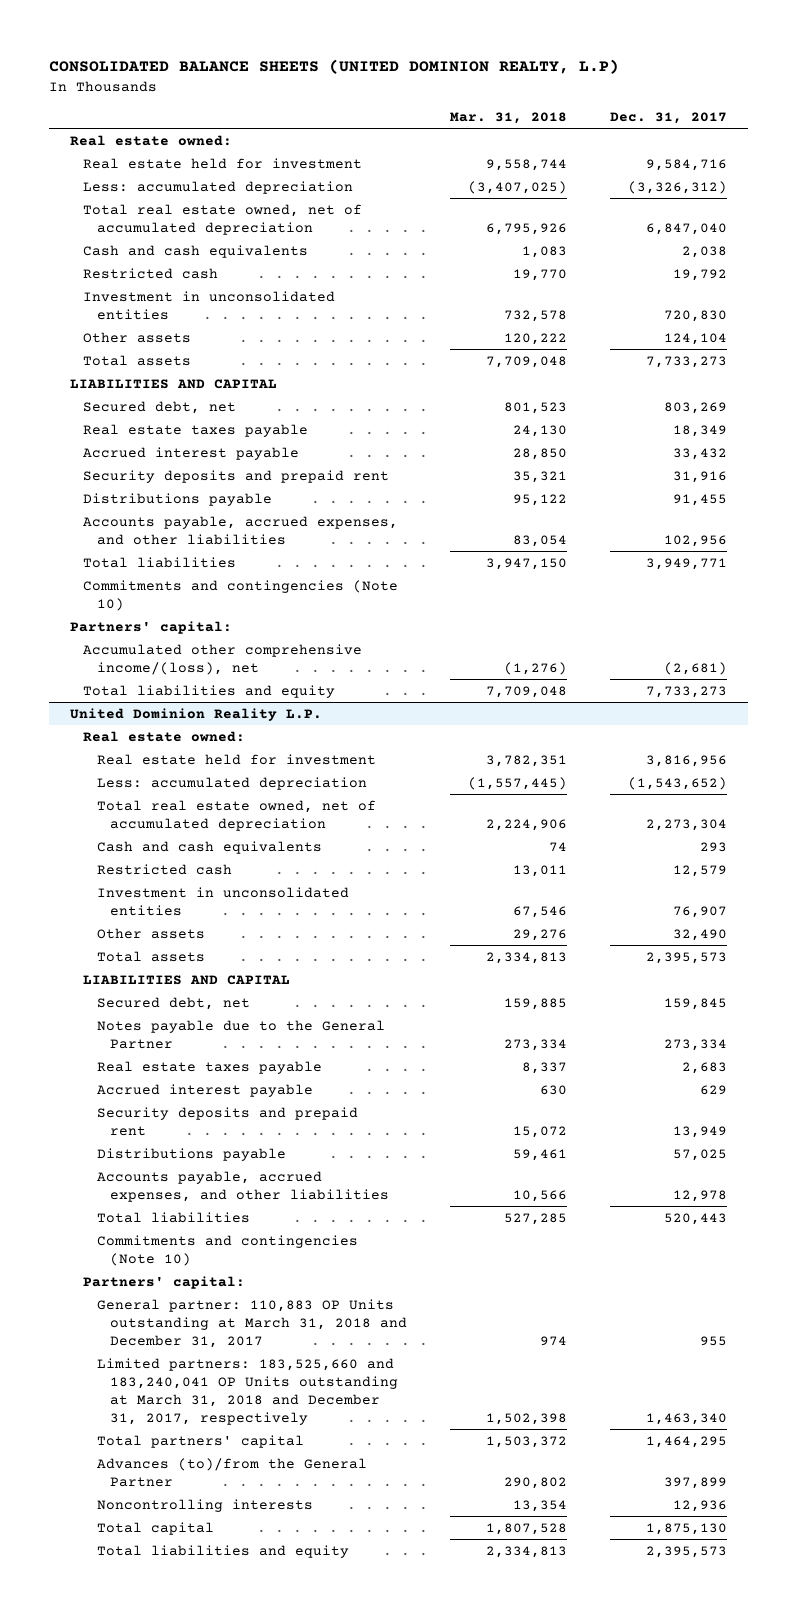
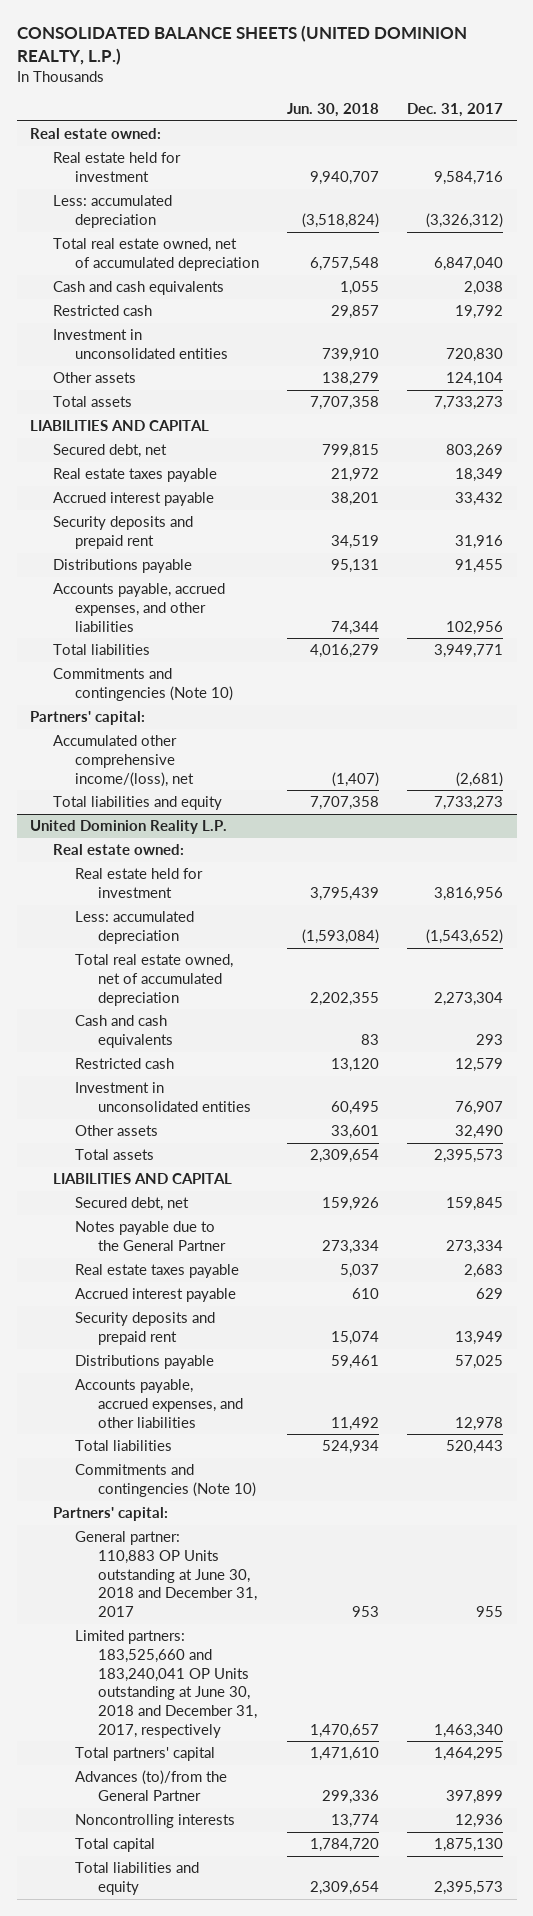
[48,59,619,75] CONSOLIDATED BALANCE SHEETS (UNITED DOMINION REALTY, L.P) -> [16,25,467,66] CONSOLIDATED BALANCE SHEETS (UNITED DOMINION REALTY, L.P.)
[449,111,567,124] Mar. 31, 2018 -> none
none -> [287,103,380,118] Jun. 30, 2018
[96,1298,407,1348] General partner: 110,883 OP Units outstanding at March 31, 2018 and December 31, 2017 -> [75,1531,257,1618] General partner: 110,883 OP Units outstanding at June 30, 2018 and December 31, 2017
[96,1357,398,1425] Limited partners: 183,525,660 and 183,240,041 OP Units outstanding at March 31, 2018 and December 31, 2017, respectively -> [75,1630,257,1738] Limited partners: 183,525,660 and 183,240,041 OP Units outstanding at June 30, 2018 and December 31, 2017, respectively

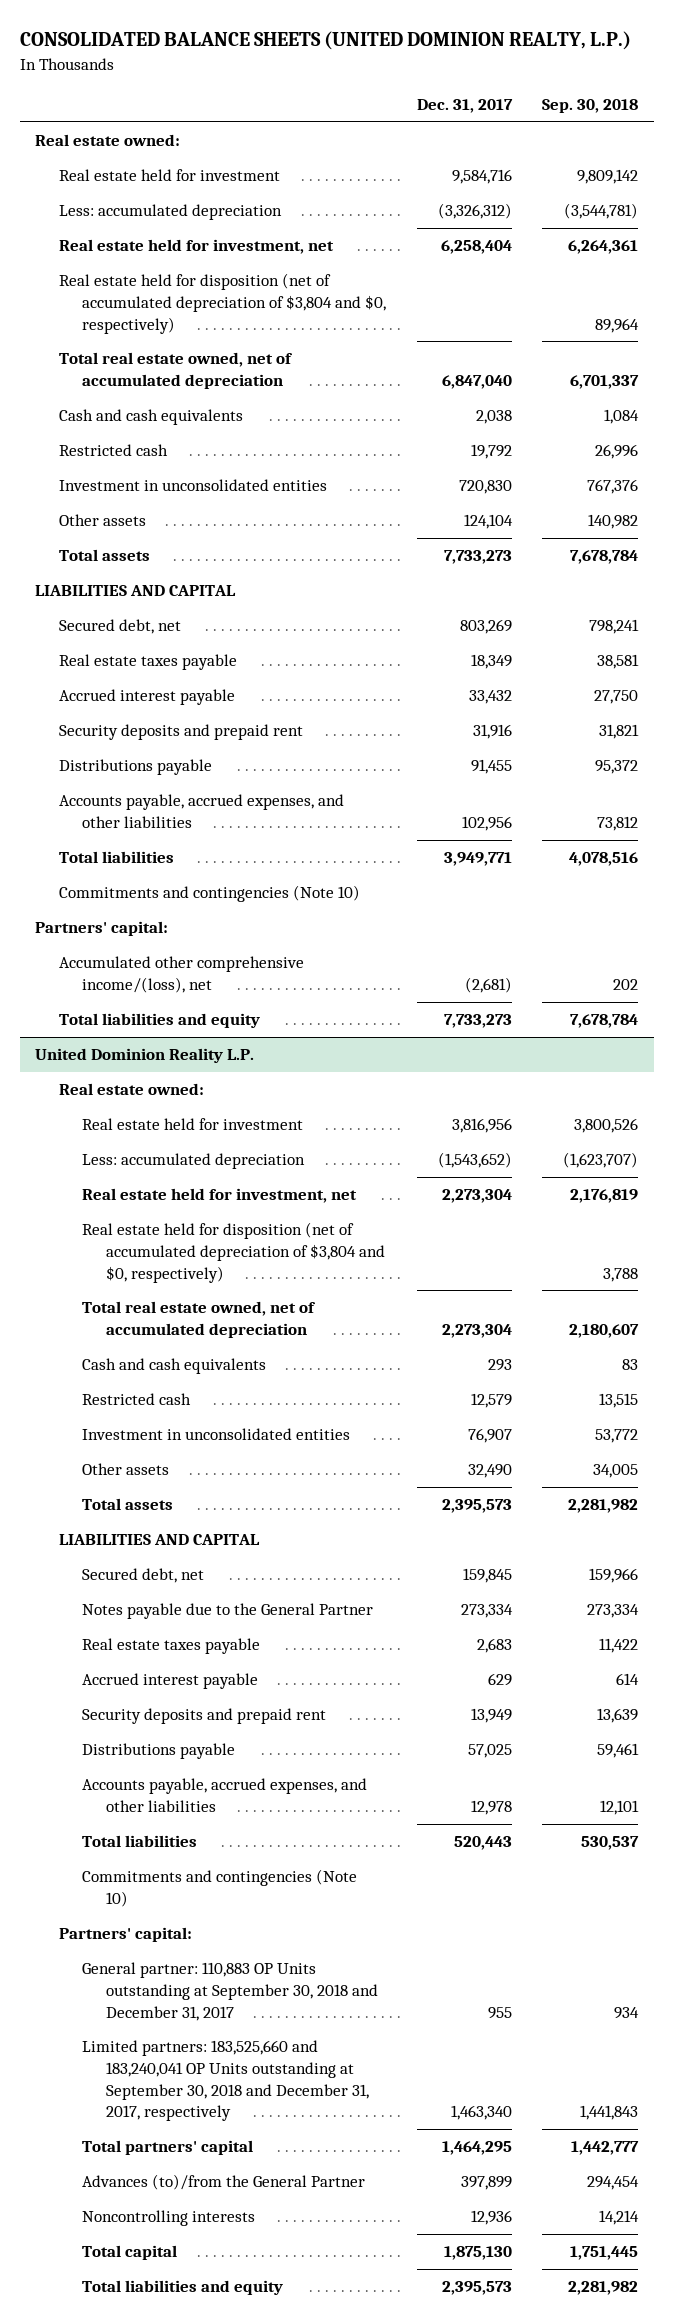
[287,103,380,118] Jun. 30, 2018 -> none
none -> [542,99,639,114] Sep. 30, 2018
none -> [58,239,334,255] Real estate held for investment, net
none -> [58,273,387,334] Real estate held for disposition (net of accumulated depreciation of $3,804 and $0, respectively)
none -> [82,1188,358,1204] Real estate held for investment, net
none -> [82,1222,385,1283] Real estate held for disposition (net of accumulated depreciation of $3,804 and $0, respectively)
[75,1531,257,1618] General partner: 110,883 OP Units outstanding at June 30, 2018 and December 31, 2017 -> [82,1962,378,2021] General partner: 110,883 OP Units outstanding at September 30, 2018 and December 31, 2017
[75,1630,257,1738] Limited partners: 183,525,660 and 183,240,041 OP Units outstanding at June 30, 2018 and December 31, 2017, respectively -> [82,2040,369,2122] Limited partners: 183,525,660 and 183,240,041 OP Units outstanding at September 30, 2018 and December 31, 2017, respectively

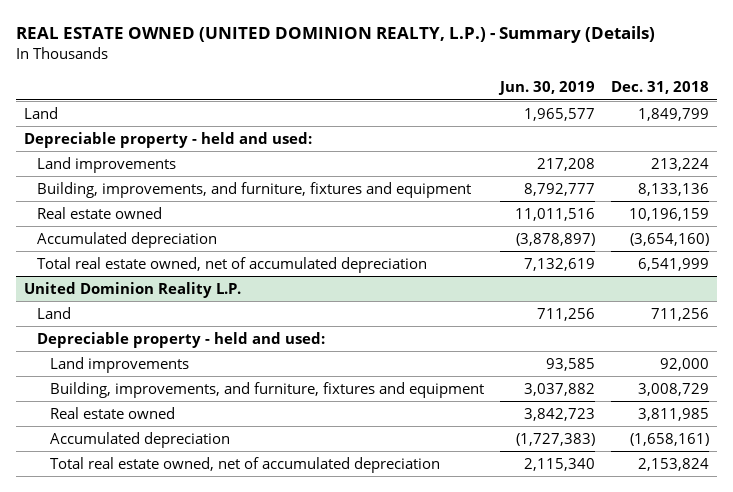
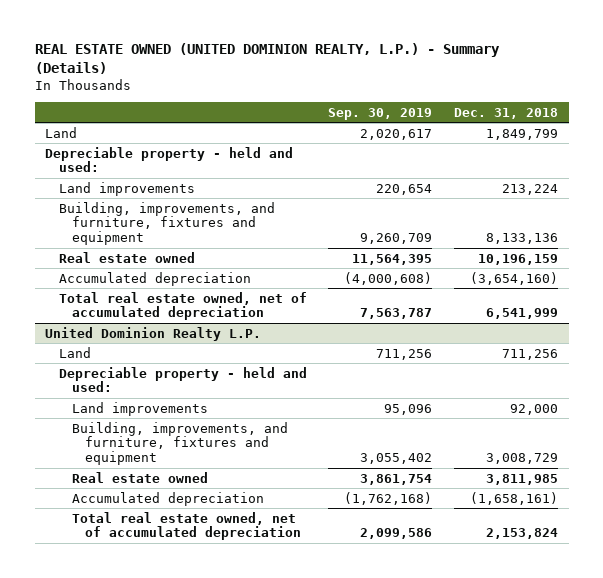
[497,81,595,96] Jun. 30, 2019 -> none
none -> [328,107,433,120] Sep. 30, 2019
[23,281,241,298] United Dominion Reality L.P. -> [45,326,262,341] United Dominion Realty L.P.

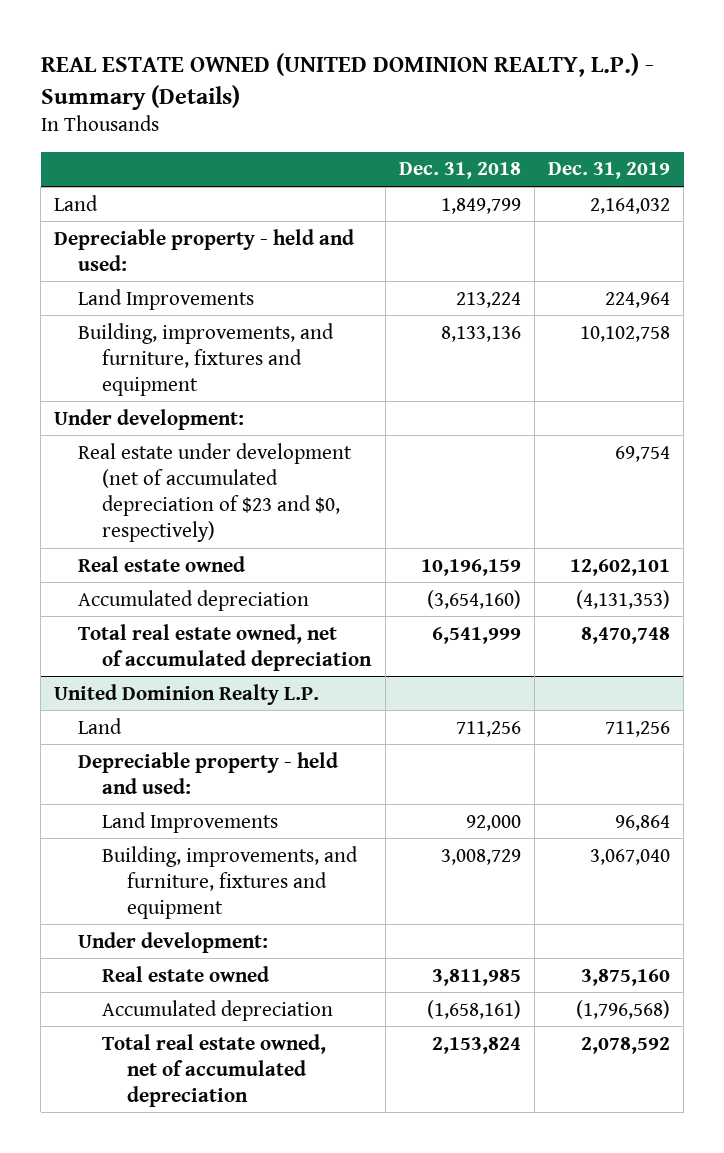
[328,107,433,120] Sep. 30, 2019 -> none
none -> [548,162,671,180] Dec. 31, 2019
[58,181,195,196] Land improvements -> [78,288,255,310] Land Improvements
none -> [54,408,245,430] Under development:
none -> [78,442,353,542] Real estate under development (net of accumulated depreciation of $23 and $0, respectively)
[71,401,208,416] Land improvements -> [102,811,279,833] Land Improvements
none -> [78,931,269,953] Under development:

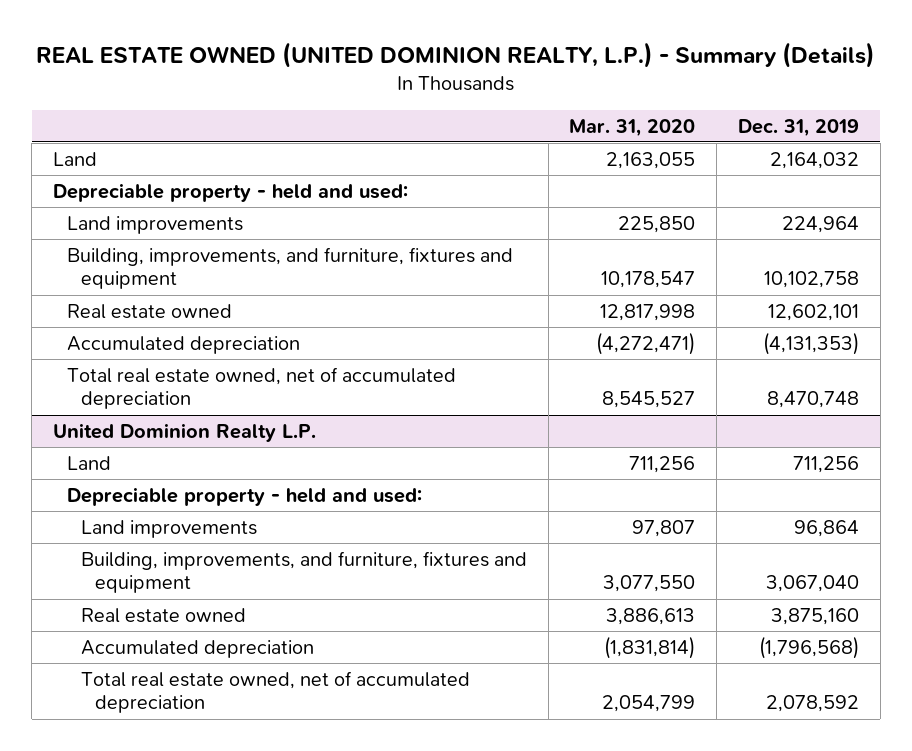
[398,162,521,180] Dec. 31, 2018 -> none
none -> [569,118,696,137] Mar. 31, 2020
[78,288,255,310] Land Improvements -> [66,215,243,234] Land improvements
[54,408,245,430] Under development: -> none
[78,442,353,542] Real estate under development (net of accumulated depreciation of $23 and $0, respectively) -> none
[102,811,279,833] Land Improvements -> [81,519,258,538] Land improvements
[78,931,269,953] Under development: -> none

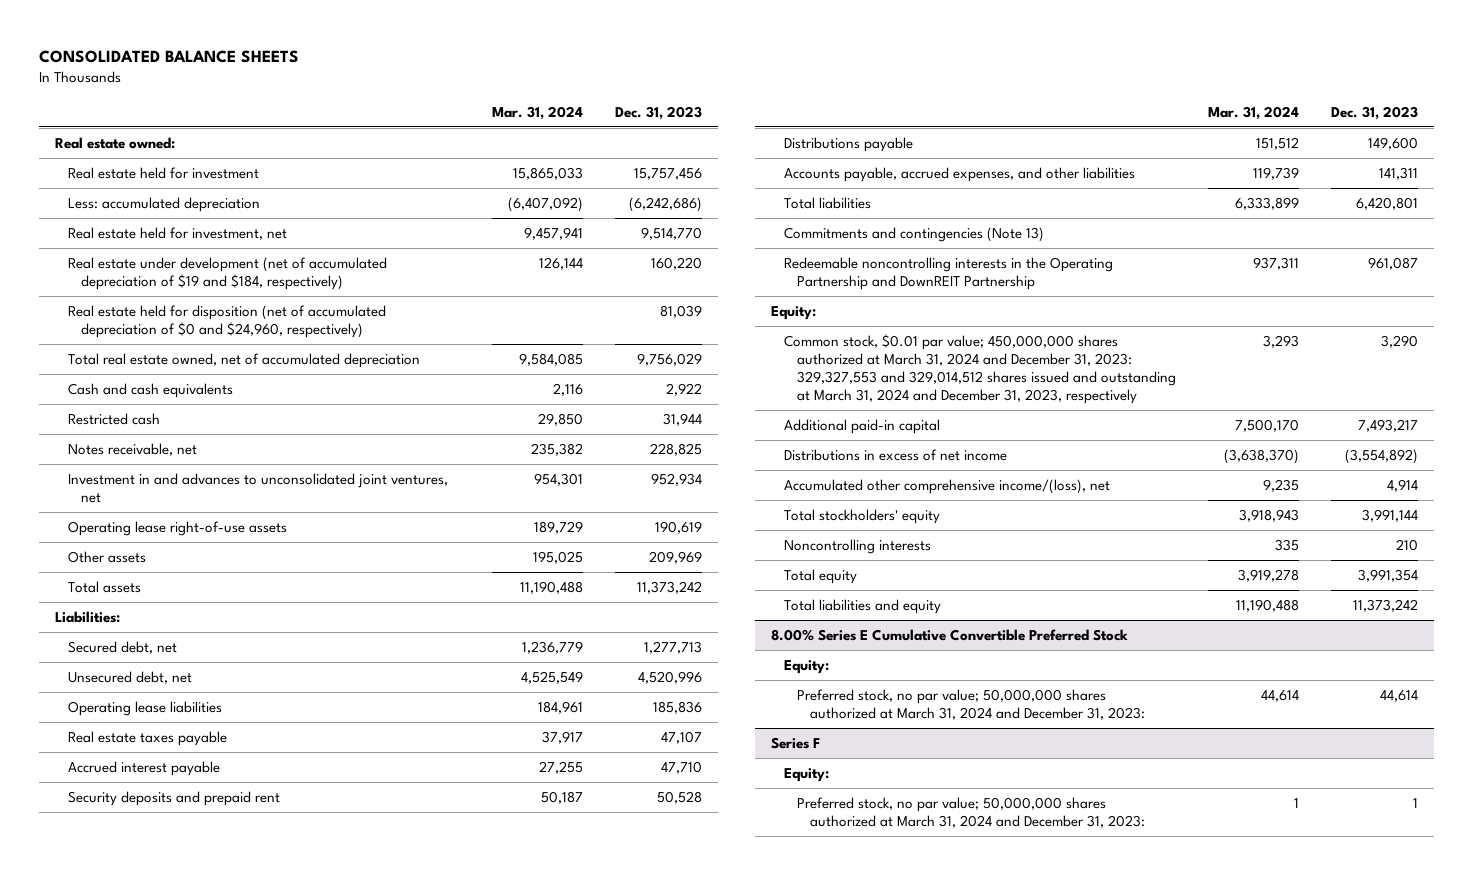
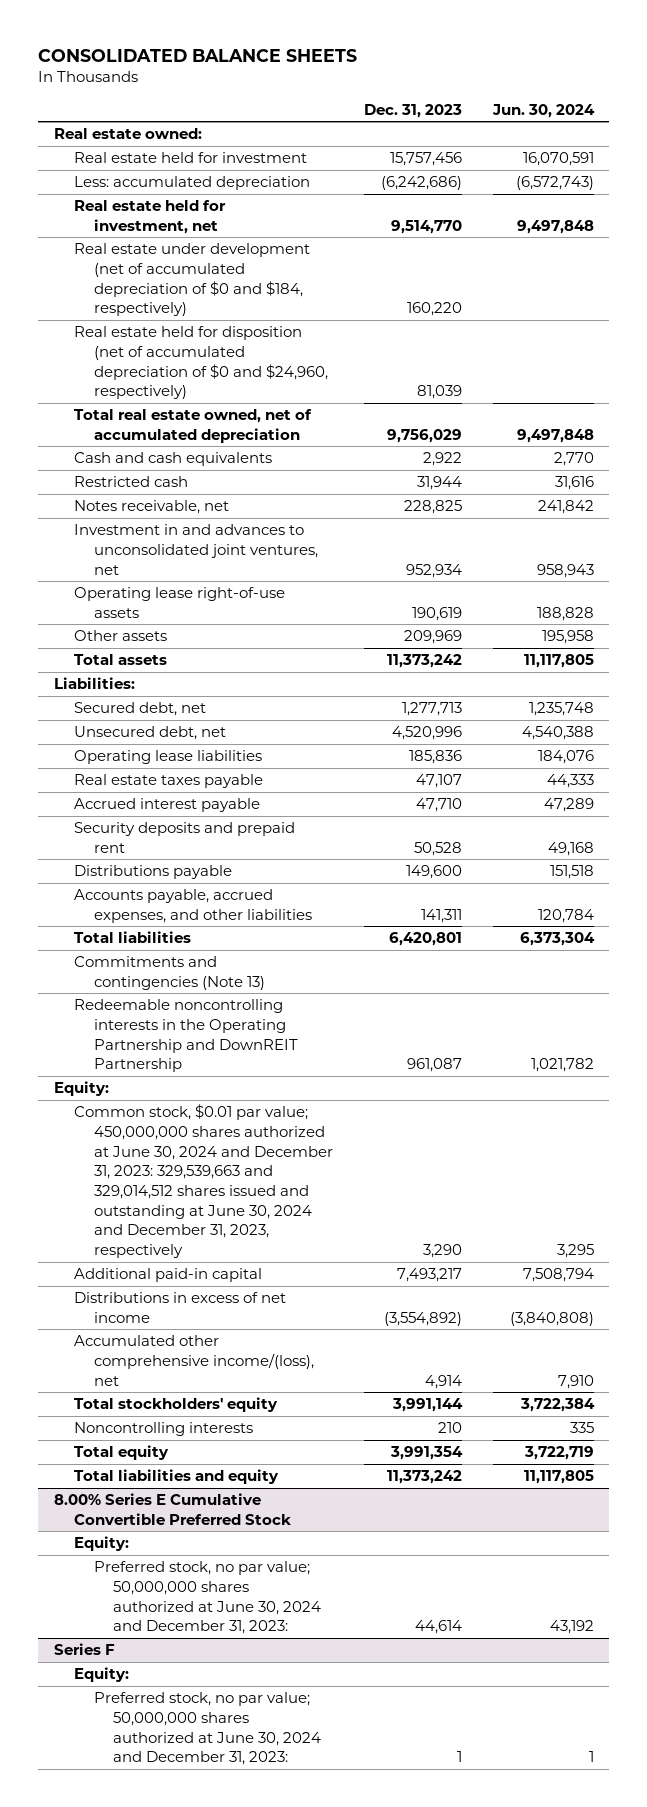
[491,106,583,121] Mar. 31, 2024 -> none
none -> [491,103,595,118] Jun. 30, 2024
[67,256,387,290] Real estate under development (net of accumulated depreciation of $19 and $184, respectively) -> [73,243,310,317] Real estate under development (net of accumulated depreciation of $0 and $184, respectively)
[784,333,1176,404] Common stock, $0.01 par value; 450,000,000 shares authorized at March 31, 2024 and December 31, 2023: 329,327,553 and 329,014,512 shares issued and outstanding at March 31, 2024 and December 31, 2023, respectively -> [73,1104,333,1259] Common stock, $0.01 par value; 450,000,000 shares authorized at June 30, 2024 and December 31, 2023: 329,539,663 and 329,014,512 shares issued and outstanding at June 30, 2024 and December 31, 2023, respectively
[796,688,1145,720] Preferred stock, no par value; 50,000,000 shares authorized at March 31, 2024 and December 31, 2023: -> [93,1561,322,1635] Preferred stock, no par value; 50,000,000 shares authorized at June 30, 2024 and December 31, 2023:
[796,796,1145,828] Preferred stock, no par value; 50,000,000 shares authorized at March 31, 2024 and December 31, 2023: -> [93,1692,322,1766] Preferred stock, no par value; 50,000,000 shares authorized at June 30, 2024 and December 31, 2023:

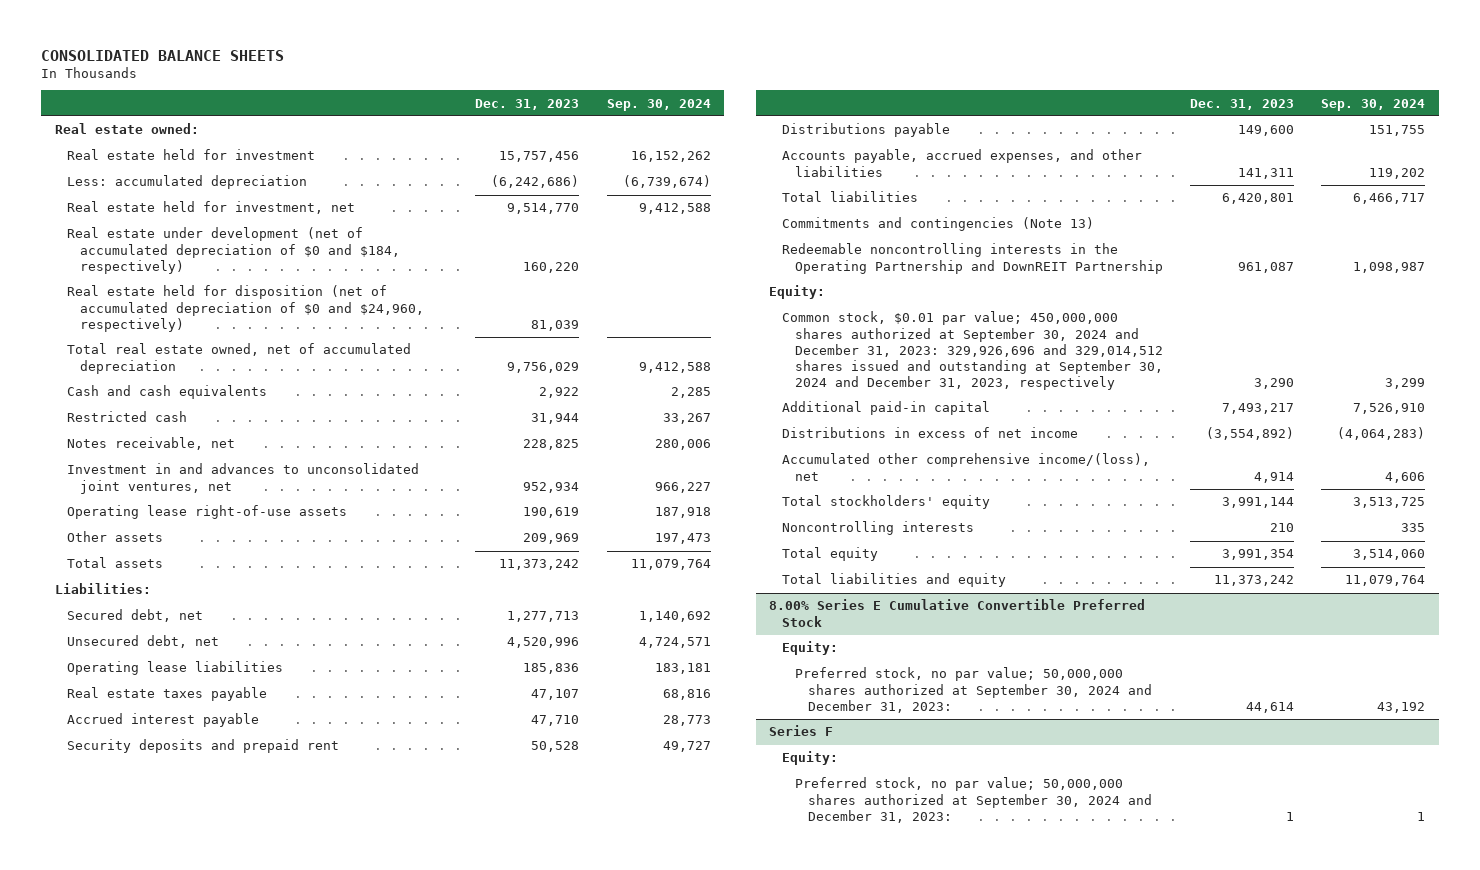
[491,103,595,118] Jun. 30, 2024 -> none
none -> [606,98,711,111] Sep. 30, 2024
[73,1104,333,1259] Common stock, $0.01 par value; 450,000,000 shares authorized at June 30, 2024 and December 31, 2023: 329,539,663 and 329,014,512 shares issued and outstanding at June 30, 2024 and December 31, 2023, respectively -> [782,311,1163,391] Common stock, $0.01 par value; 450,000,000 shares authorized at September 30, 2024 and December 31, 2023: 329,926,696 and 329,014,512 shares issued and outstanding at September 30, 2024 and December 31, 2023, respectively
[93,1561,322,1635] Preferred stock, no par value; 50,000,000 shares authorized at June 30, 2024 and December 31, 2023: -> [794,667,1152,713] Preferred stock, no par value; 50,000,000 shares authorized at September 30, 2024 and December 31, 2023:
[93,1692,322,1766] Preferred stock, no par value; 50,000,000 shares authorized at June 30, 2024 and December 31, 2023: -> [794,777,1152,823] Preferred stock, no par value; 50,000,000 shares authorized at September 30, 2024 and December 31, 2023:

